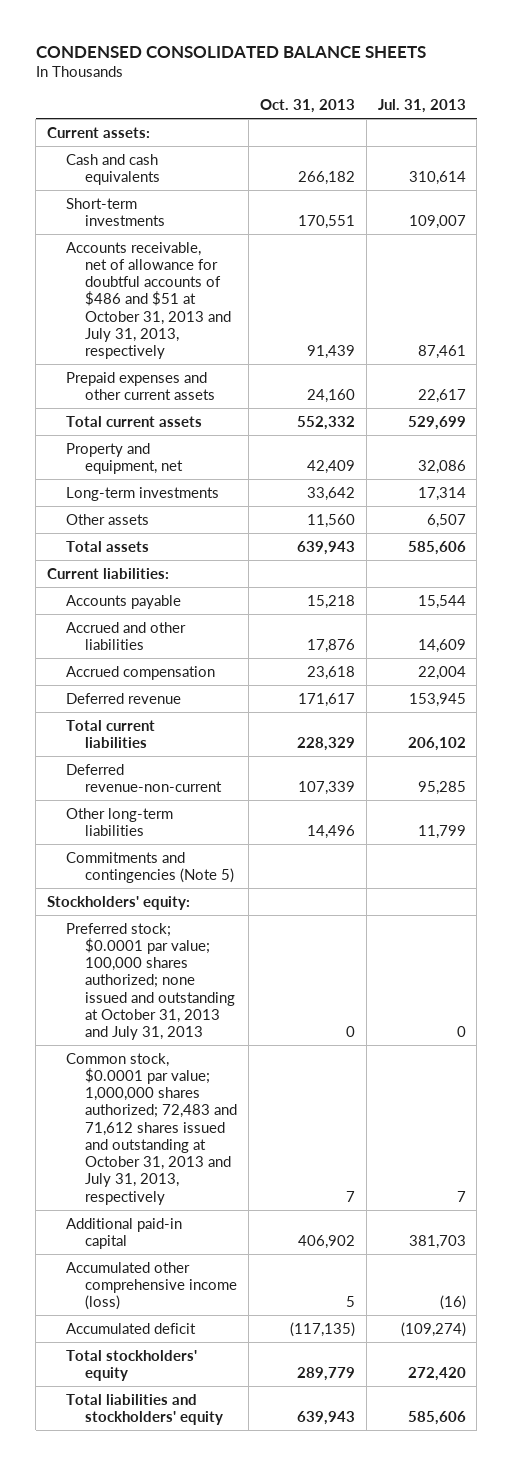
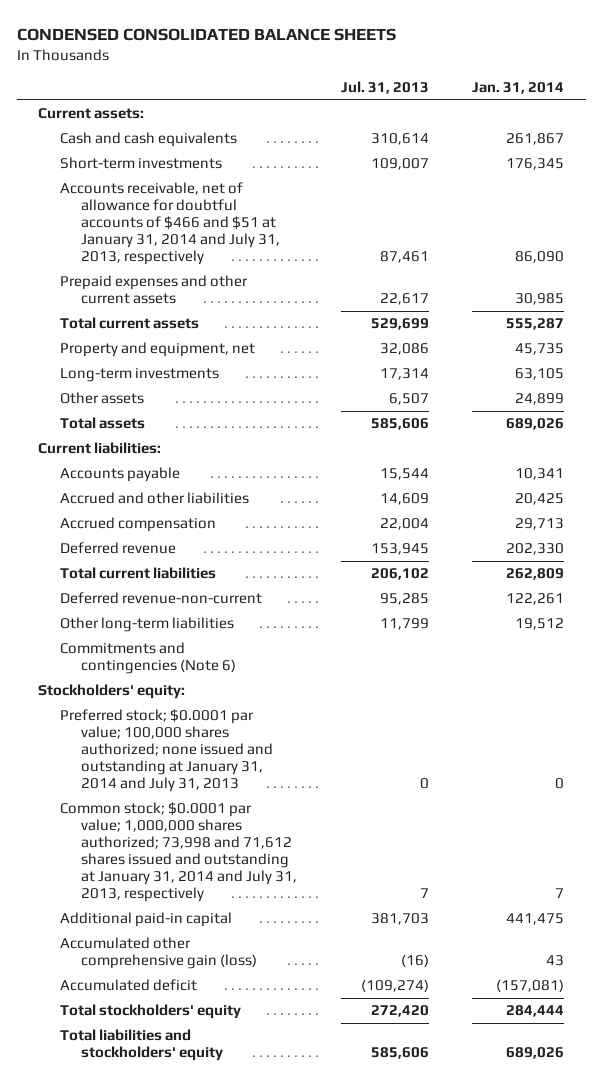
[259,99,355,114] Oct. 31, 2013 -> none
none -> [472,81,565,94] Jan. 31, 2014
[66,241,232,360] Accounts receivable, net of allowance for doubtful accounts of $486 and $51 at October 31, 2013 and July 31, 2013, respectively -> [59,182,281,266] Accounts receivable, net of allowance for doubtful accounts of $466 and $51 at January 31, 2014 and July 31, 2013, respectively
[66,851,235,883] Commitments and contingencies (Note 5) -> [59,642,237,675] Commitments and contingencies (Note 6)
[66,922,236,1041] Preferred stock; $0.0001 par value; 100,000 shares authorized; none issued and outstanding at October 31, 2013 and July 31, 2013 -> [59,709,274,793] Preferred stock; $0.0001 par value; 100,000 shares authorized; none issued and outstanding at January 31, 2014 and July 31, 2013
[66,1052,238,1205] Common stock, $0.0001 par value; 1,000,000 shares authorized; 72,483 and 71,612 shares issued and outstanding at October 31, 2013 and July 31, 2013, respectively -> [59,802,298,903] Common stock; $0.0001 par value; 1,000,000 shares authorized; 73,998 and 71,612 shares issued and outstanding at January 31, 2014 and July 31, 2013, respectively
[66,1261,238,1311] Accumulated other comprehensive income (loss) -> [59,937,258,970] Accumulated other comprehensive gain (loss)

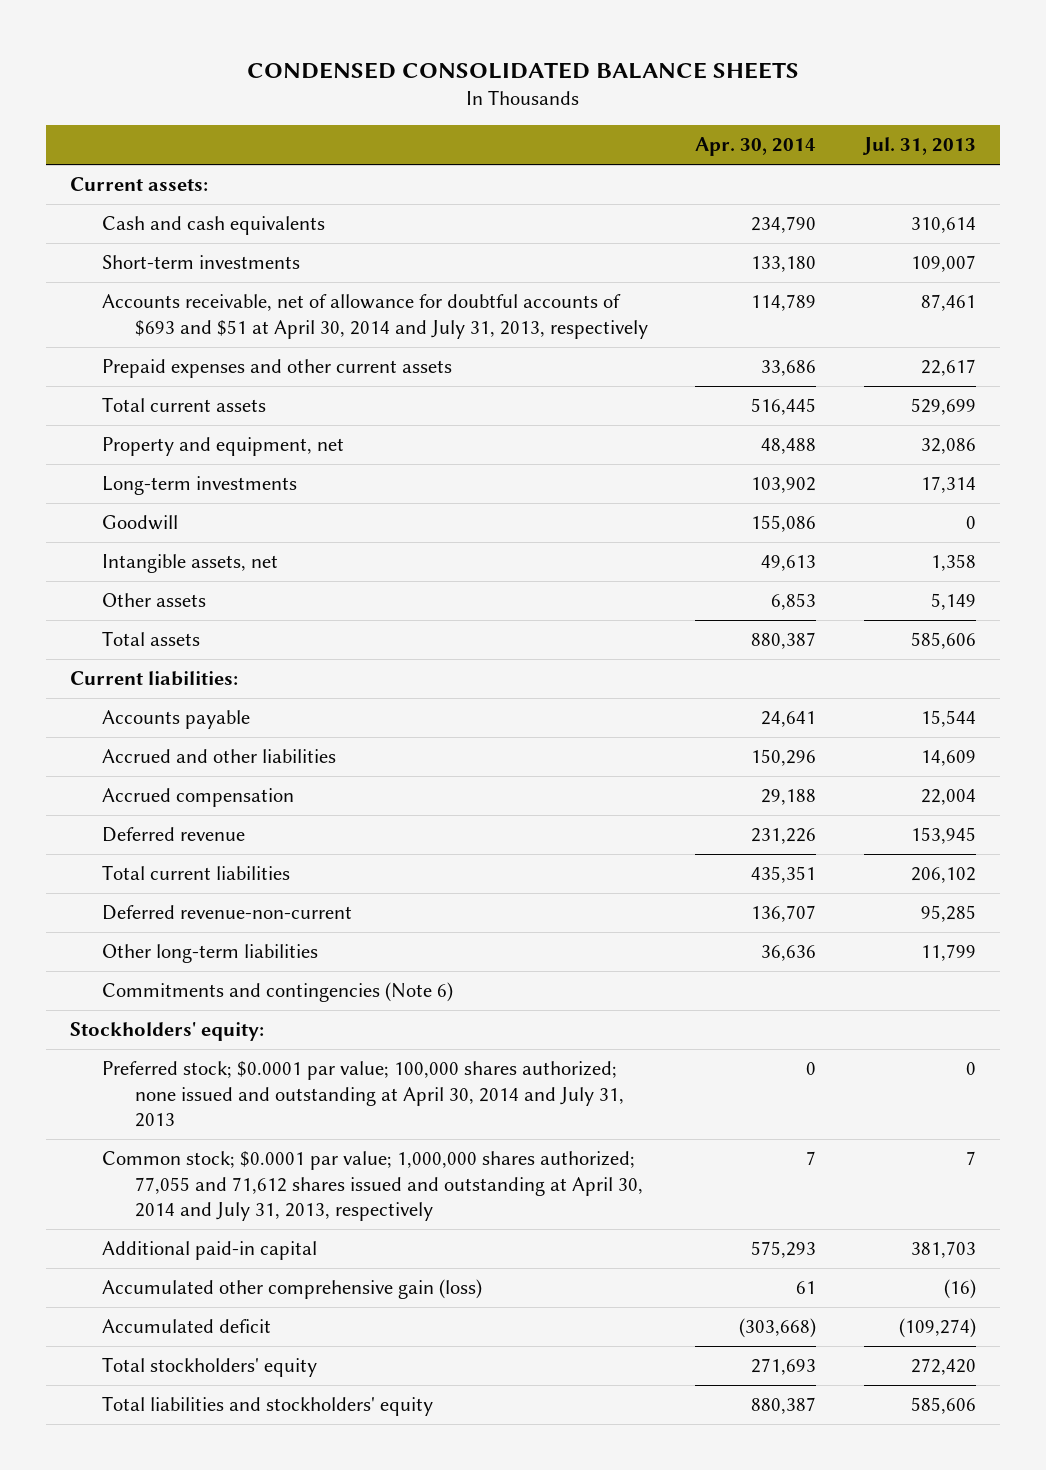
[472,81,565,94] Jan. 31, 2014 -> none
none -> [695,137,817,157] Apr. 30, 2014
[59,182,281,266] Accounts receivable, net of allowance for doubtful accounts of $466 and $51 at January 31, 2014 and July 31, 2013, respectively -> [102,294,648,339] Accounts receivable, net of allowance for doubtful accounts of $693 and $51 at April 30, 2014 and July 31, 2013, respectively
none -> [102,515,179,531] Goodwill
none -> [102,554,279,574] Intangible assets, net
[388,393,429,406] 6,507 -> [930,593,976,611] 5,149
[59,709,274,793] Preferred stock; $0.0001 par value; 100,000 shares authorized; none issued and outstanding at January 31, 2014 and July 31, 2013 -> [102,1061,624,1128] Preferred stock; $0.0001 par value; 100,000 shares authorized; none issued and outstanding at April 30, 2014 and July 31, 2013
[59,802,298,903] Common stock; $0.0001 par value; 1,000,000 shares authorized; 73,998 and 71,612 shares issued and outstanding at January 31, 2014 and July 31, 2013, respectively -> [102,1151,643,1222] Common stock; $0.0001 par value; 1,000,000 shares authorized; 77,055 and 71,612 shares issued and outstanding at April 30, 2014 and July 31, 2013, respectively

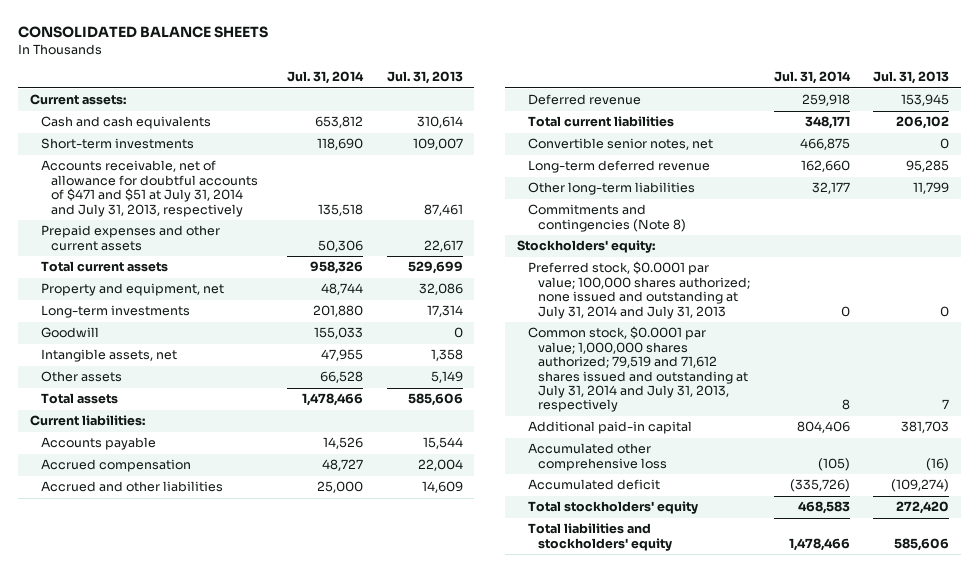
[246,61,799,79] CONDENSED CONSOLIDATED BALANCE SHEETS -> [18,26,269,39] CONSOLIDATED BALANCE SHEETS
[695,137,817,157] Apr. 30, 2014 -> none
none -> [286,71,364,85] Jul. 31, 2014
[102,294,648,339] Accounts receivable, net of allowance for doubtful accounts of $693 and $51 at April 30, 2014 and July 31, 2013, respectively -> [40,160,259,217] Accounts receivable, net of allowance for doubtful accounts of $471 and $51 at July 31, 2014 and July 31, 2013, respectively
[102,749,337,764] Accrued and other liabilities -> [40,481,223,493] Accrued and other liabilities
none -> [527,138,713,151] Convertible senior notes, net
[102,905,353,921] Deferred revenue-non-current -> [527,160,710,174] Long-term deferred revenue
[102,982,454,1003] Commitments and contingencies (Note 6) -> [527,204,687,232] Commitments and contingencies (Note 8)
[102,1061,624,1128] Preferred stock; $0.0001 par value; 100,000 shares authorized; none issued and outstanding at April 30, 2014 and July 31, 2013 -> [527,261,751,319] Preferred stock, $0.0001 par value; 100,000 shares authorized; none issued and outstanding at July 31, 2014 and July 31, 2013
[102,1151,643,1222] Common stock; $0.0001 par value; 1,000,000 shares authorized; 77,055 and 71,612 shares issued and outstanding at April 30, 2014 and July 31, 2013, respectively -> [527,326,749,413] Common stock, $0.0001 par value; 1,000,000 shares authorized; 79,519 and 71,612 shares issued and outstanding at July 31, 2014 and July 31, 2013, respectively
[102,1279,483,1300] Accumulated other comprehensive gain (loss) -> [527,443,668,471] Accumulated other comprehensive loss

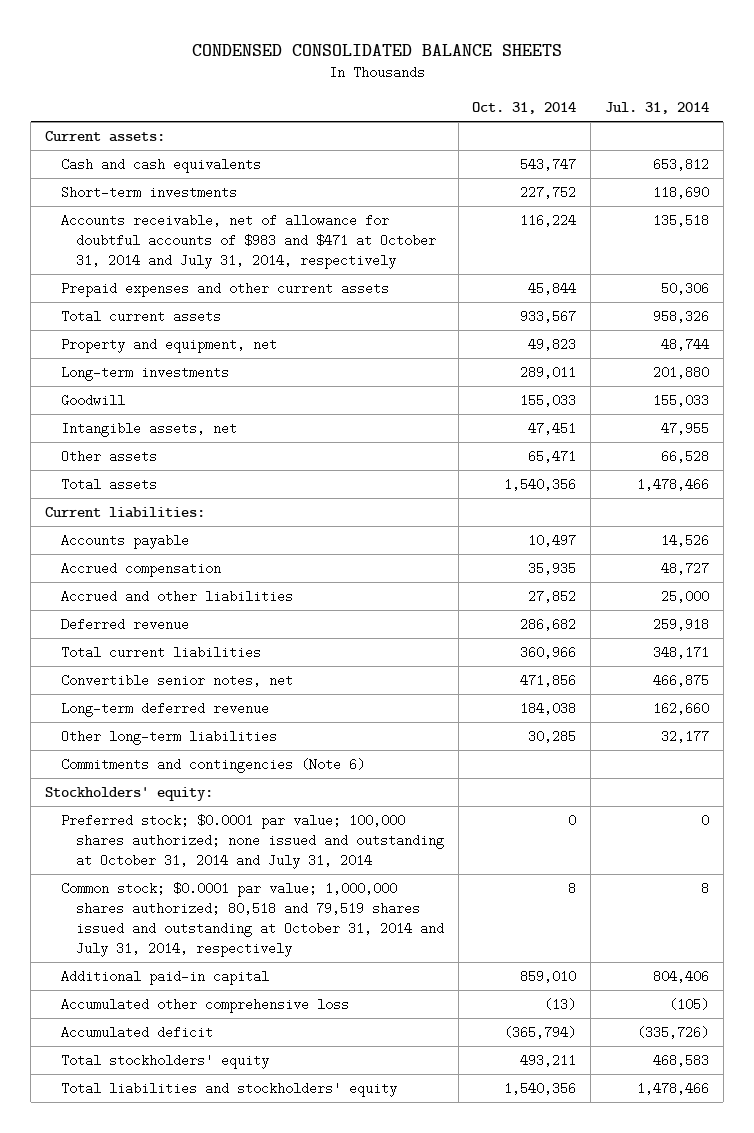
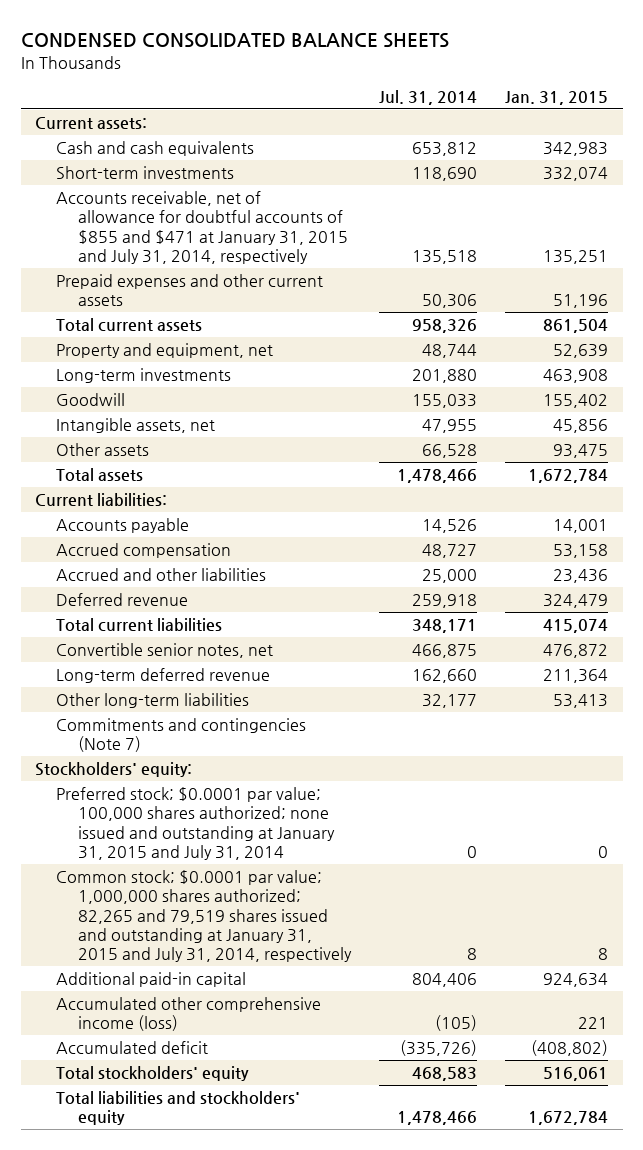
[472,102,577,115] Oct. 31, 2014 -> none
none -> [505,91,609,106] Jan. 31, 2015
[60,213,436,269] Accounts receivable, net of allowance for doubtful accounts of $983 and $471 at October 31, 2014 and July 31, 2014, respectively -> [56,191,348,264] Accounts receivable, net of allowance for doubtful accounts of $855 and $471 at January 31, 2015 and July 31, 2014, respectively
[60,757,365,773] Commitments and contingencies (Note 6) -> [56,718,307,753] Commitments and contingencies (Note 7)
[60,813,444,869] Preferred stock; $0.0001 par value; 100,000 shares authorized; none issued and outstanding at October 31, 2014 and July 31, 2014 -> [56,787,335,860] Preferred stock; $0.0001 par value; 100,000 shares authorized; none issued and outstanding at January 31, 2015 and July 31, 2014
[60,881,444,957] Common stock; $0.0001 par value; 1,000,000 shares authorized; 80,518 and 79,519 shares issued and outstanding at October 31, 2014 and July 31, 2014, respectively -> [56,870,352,963] Common stock; $0.0001 par value; 1,000,000 shares authorized; 82,265 and 79,519 shares issued and outstanding at January 31, 2015 and July 31, 2014, respectively
[60,997,349,1013] Accumulated other comprehensive loss -> [56,997,322,1032] Accumulated other comprehensive income (loss)

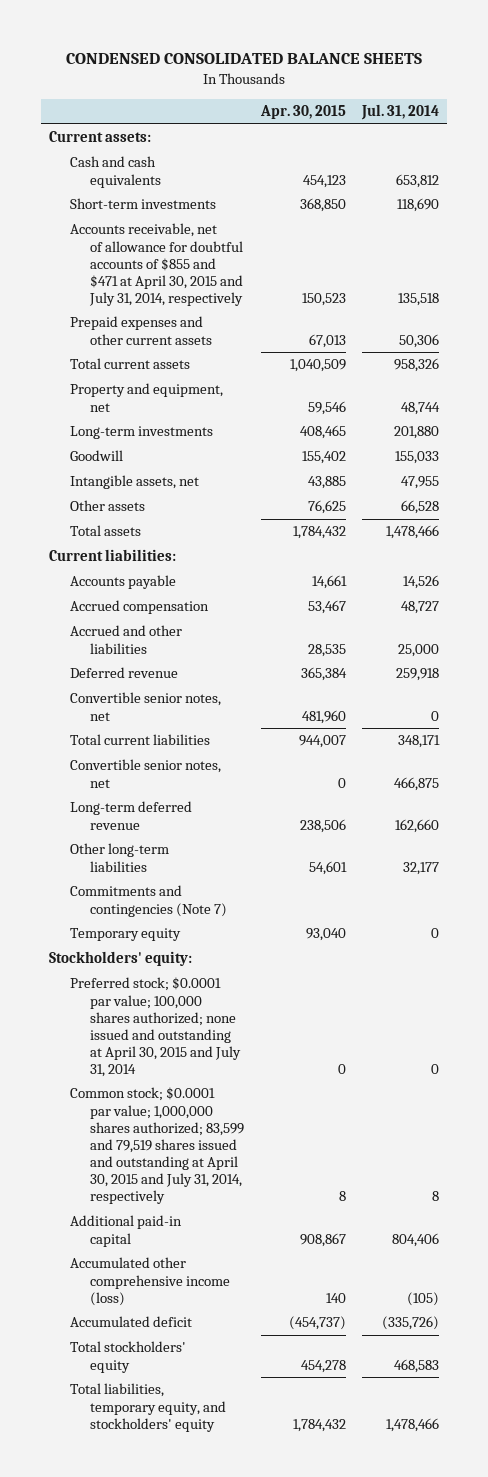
[505,91,609,106] Jan. 31, 2015 -> none
none -> [259,105,346,120] Apr. 30, 2015
[56,191,348,264] Accounts receivable, net of allowance for doubtful accounts of $855 and $471 at January 31, 2015 and July 31, 2014, respectively -> [69,223,244,307] Accounts receivable, net of allowance for doubtful accounts of $855 and $471 at April 30, 2015 and July 31, 2014, respectively
none -> [69,692,221,721] Convertible senior notes, net
none -> [69,928,181,942] Temporary equity
[56,787,335,860] Preferred stock; $0.0001 par value; 100,000 shares authorized; none issued and outstanding at January 31, 2015 and July 31, 2014 -> [69,977,242,1078] Preferred stock; $0.0001 par value; 100,000 shares authorized; none issued and outstanding at April 30, 2015 and July 31, 2014
[56,870,352,963] Common stock; $0.0001 par value; 1,000,000 shares authorized; 82,265 and 79,519 shares issued and outstanding at January 31, 2015 and July 31, 2014, respectively -> [69,1087,245,1205] Common stock; $0.0001 par value; 1,000,000 shares authorized; 83,599 and 79,519 shares issued and outstanding at April 30, 2015 and July 31, 2014, respectively
[56,1091,301,1126] Total liabilities and stockholders' equity -> [69,1383,227,1432] Total liabilities, temporary equity, and stockholders' equity

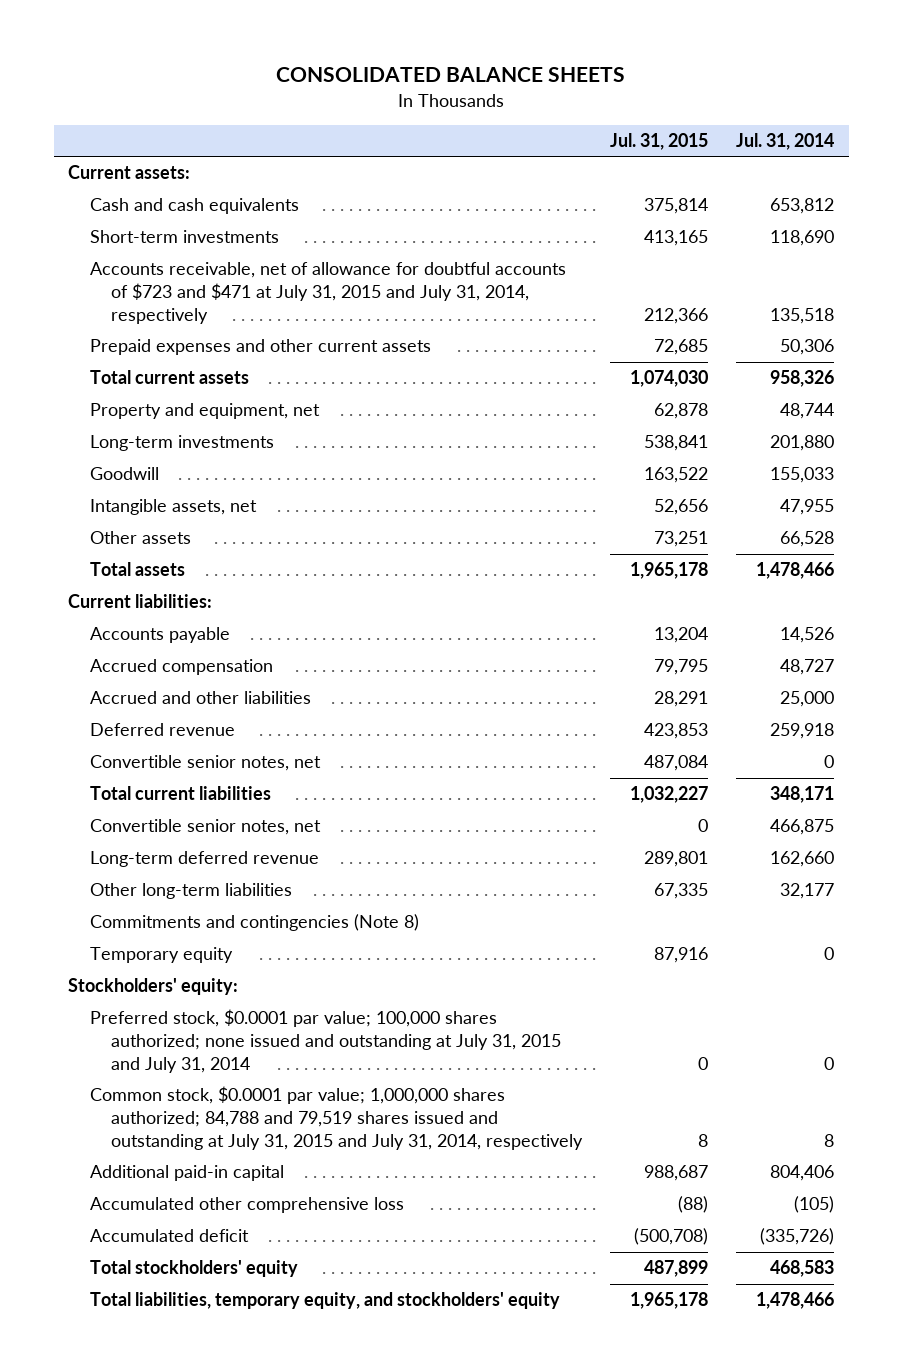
[65,53,422,65] CONDENSED CONSOLIDATED BALANCE SHEETS -> [276,67,626,83] CONSOLIDATED BALANCE SHEETS
[259,105,346,120] Apr. 30, 2015 -> none
none -> [610,133,709,151] Jul. 31, 2015
[69,223,244,307] Accounts receivable, net of allowance for doubtful accounts of $855 and $471 at April 30, 2015 and July 31, 2014, respectively -> [89,262,566,324] Accounts receivable, net of allowance for doubtful accounts of $723 and $471 at July 31, 2015 and July 31, 2014, respectively
[69,885,228,917] Commitments and contingencies (Note 7) -> [89,914,419,932] Commitments and contingencies (Note 8)
[69,977,242,1078] Preferred stock; $0.0001 par value; 100,000 shares authorized; none issued and outstanding at April 30, 2015 and July 31, 2014 -> [89,1009,561,1073] Preferred stock, $0.0001 par value; 100,000 shares authorized; none issued and outstanding at July 31, 2015 and July 31, 2014
[69,1087,245,1205] Common stock; $0.0001 par value; 1,000,000 shares authorized; 83,599 and 79,519 shares issued and outstanding at April 30, 2015 and July 31, 2014, respectively -> [89,1086,583,1150] Common stock, $0.0001 par value; 1,000,000 shares authorized; 84,788 and 79,519 shares issued and outstanding at July 31, 2015 and July 31, 2014, respectively
[69,1257,231,1306] Accumulated other comprehensive income (loss) -> [89,1197,404,1214] Accumulated other comprehensive loss

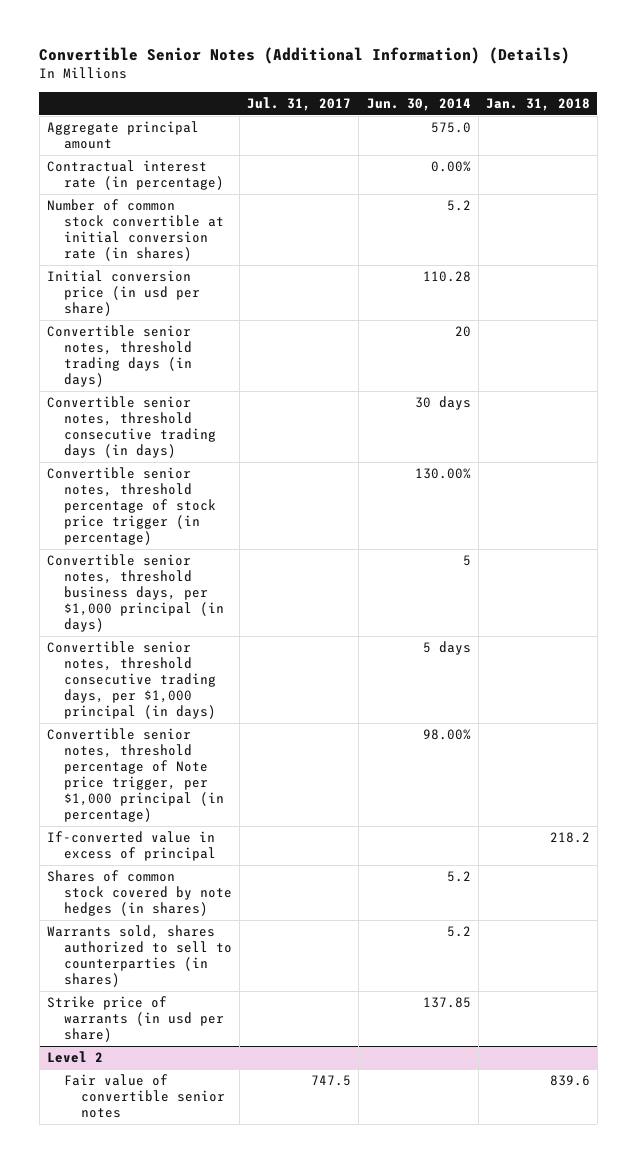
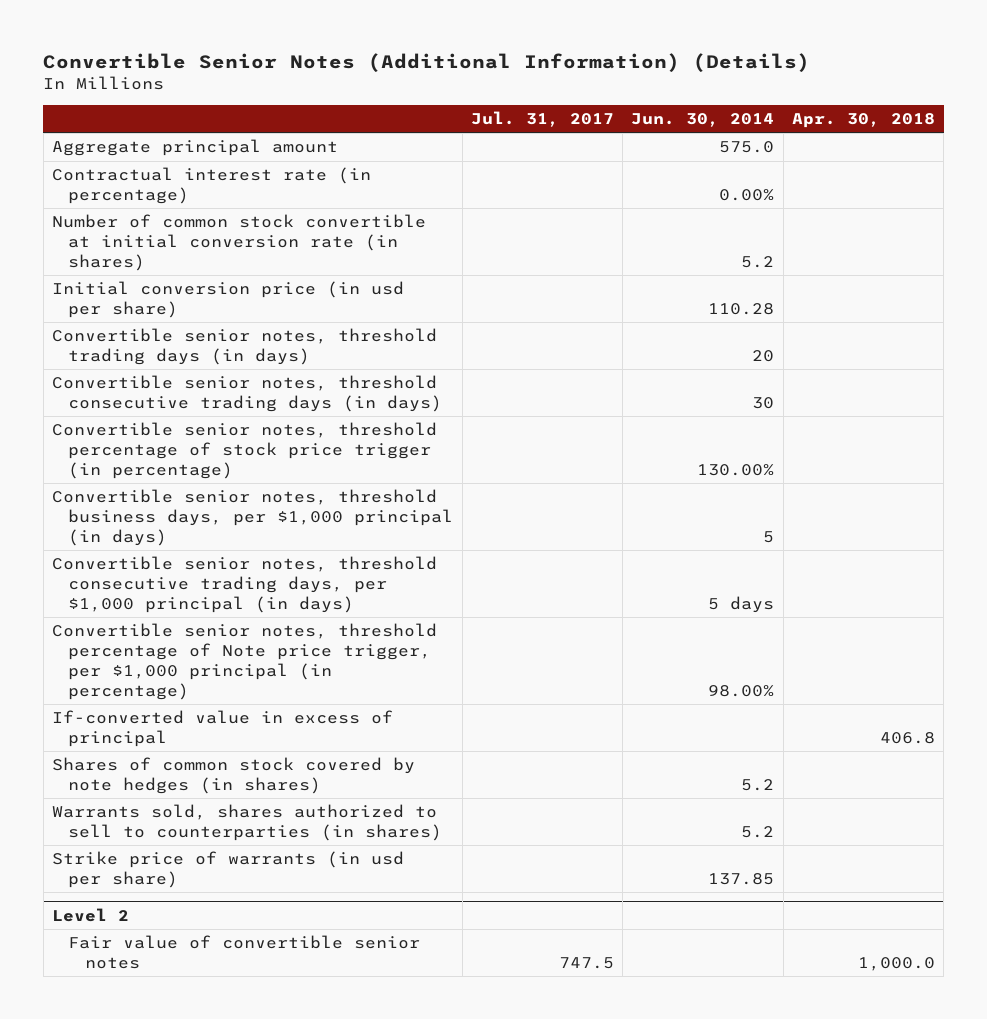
[485,97,590,111] Jan. 31, 2018 -> none
none -> [791,112,935,128] Apr. 30, 2018
[414,396,471,411] 30 days -> [752,397,775,410] 30

